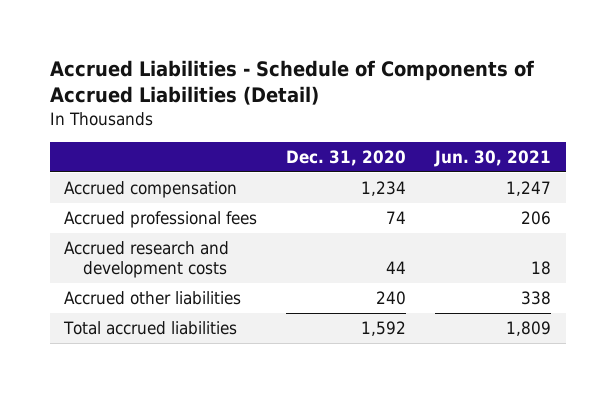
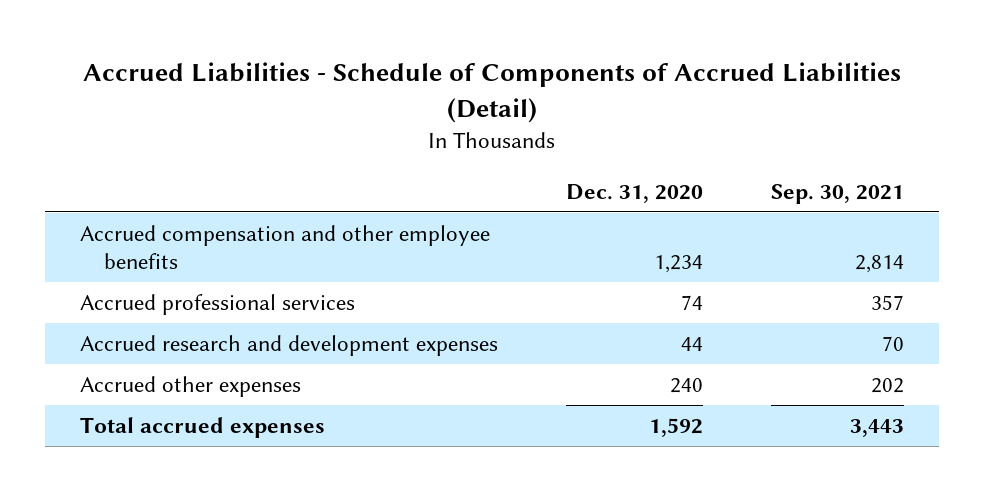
[434,149,552,167] Jun. 30, 2021 -> none
none -> [771,183,905,204] Sep. 30, 2021
[64,181,238,199] Accrued compensation -> [79,224,490,269] Accrued compensation and other employee benefits
[64,211,258,229] Accrued professional fees -> [79,293,355,315] Accrued professional services
[64,241,230,278] Accrued research and development costs -> [79,334,498,356] Accrued research and development expenses
[64,291,242,306] Accrued other liabilities -> [79,375,301,397] Accrued other expenses
[63,321,238,336] Total accrued liabilities -> [79,416,325,438] Total accrued expenses

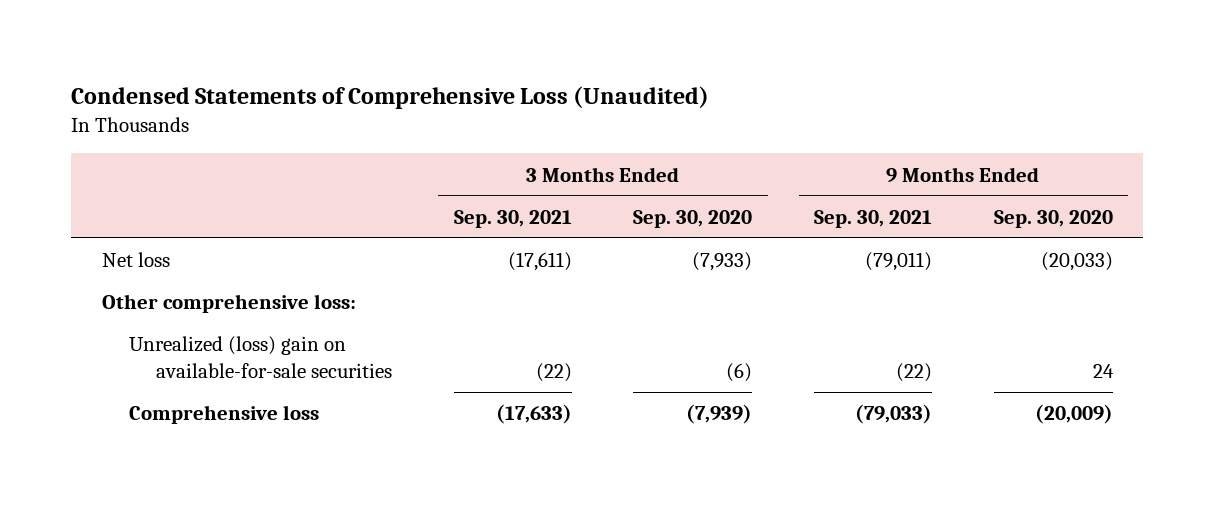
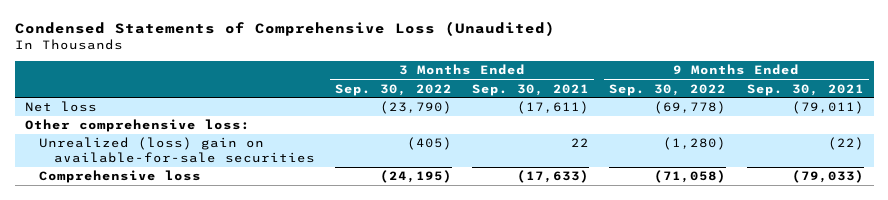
[633,209,753,228] Sep. 30, 2020 -> none
[993,209,1113,228] Sep. 30, 2020 -> none
none -> [335,83,453,96] Sep. 30, 2022
none -> [609,83,727,96] Sep. 30, 2022
[535,363,572,383] (22) -> [571,138,590,148] 22

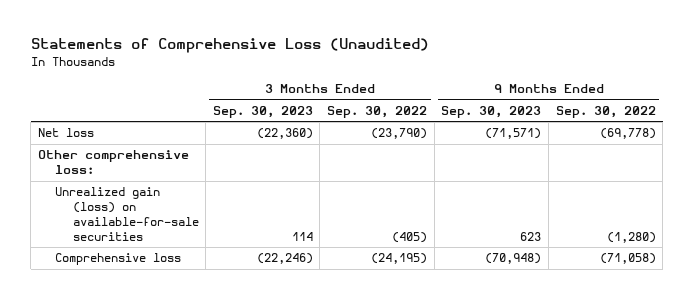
[14,21,555,37] Condensed Statements of Comprehensive Loss (Unaudited) -> [30,38,429,54] Statements of Comprehensive Loss (Unaudited)
[472,83,590,96] Sep. 30, 2021 -> none
[746,83,864,96] Sep. 30, 2021 -> none
none -> [212,105,313,118] Sep. 30, 2023
none -> [441,105,542,118] Sep. 30, 2023
[39,137,316,164] Unrealized (loss) gain on available-for-sale securities -> [55,187,199,241] Unrealized gain (loss) on available-for-sale securities

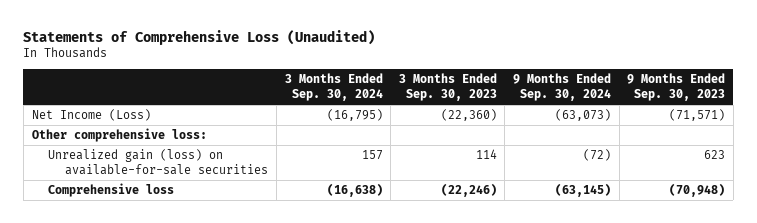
[327,105,428,118] Sep. 30, 2022 -> none
[555,105,656,118] Sep. 30, 2022 -> none
none -> [284,73,383,102] 3 Months Ended Sep. 30, 2024
none -> [513,73,612,102] 9 Months Ended Sep. 30, 2024
[37,128,94,138] Net loss -> [31,109,151,122] Net Income (Loss)

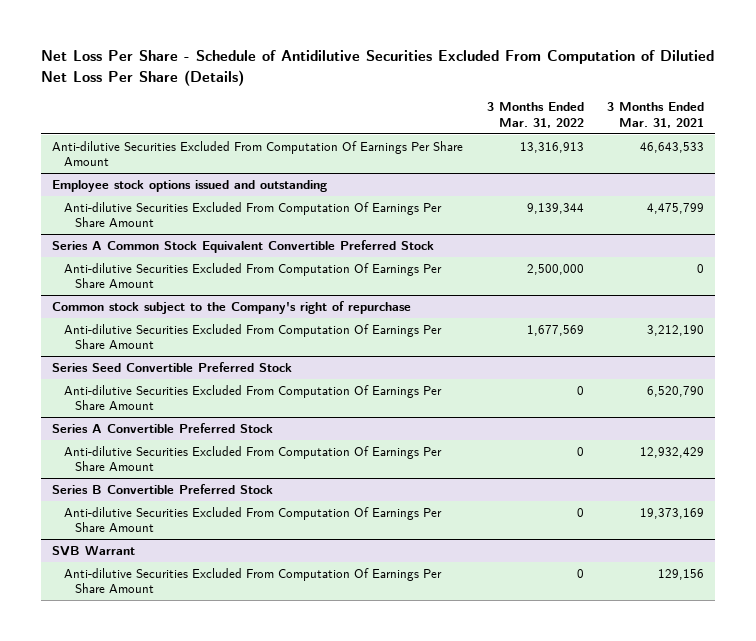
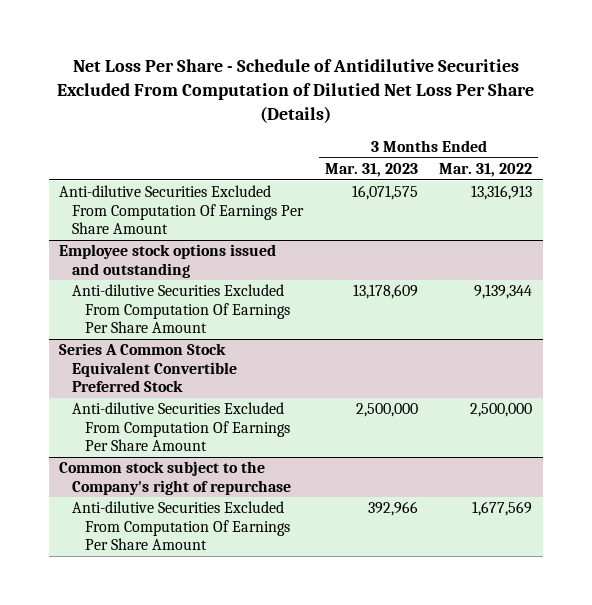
[606,102,704,128] 3 Months Ended Mar. 31, 2021 -> none
none -> [324,162,418,177] Mar. 31, 2023
[52,362,293,373] Series Seed Convertible Preferred Stock -> none
[63,385,442,411] Anti-dilutive Securities Excluded From Computation Of Earnings Per Share Amount -> none
[52,423,274,434] Series A Convertible Preferred Stock -> none
[63,446,442,472] Anti-dilutive Securities Excluded From Computation Of Earnings Per Share Amount -> none
[52,484,274,495] Series B Convertible Preferred Stock -> none
[63,507,442,533] Anti-dilutive Securities Excluded From Computation Of Earnings Per Share Amount -> none
[52,546,136,557] SVB Warrant -> none
[63,568,442,594] Anti-dilutive Securities Excluded From Computation Of Earnings Per Share Amount -> none

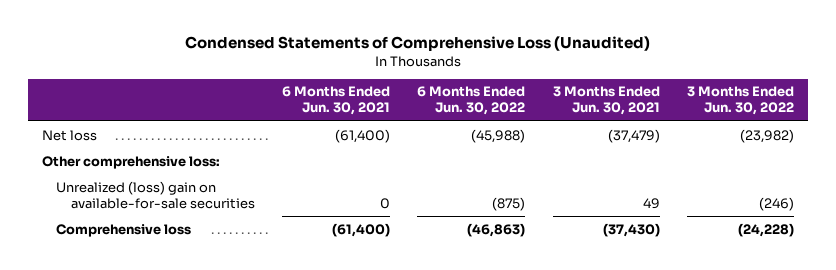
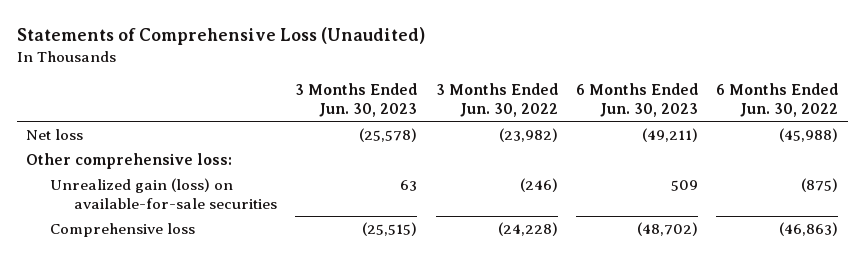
[185,36,651,52] Condensed Statements of Comprehensive Loss (Unaudited) -> [16,26,425,45] Statements of Comprehensive Loss (Unaudited)
[281,86,390,116] 6 Months Ended Jun. 30, 2021 -> none
[552,86,660,116] 3 Months Ended Jun. 30, 2021 -> none
none -> [295,82,418,118] 3 Months Ended Jun. 30, 2023
none -> [576,82,699,118] 6 Months Ended Jun. 30, 2023
[56,180,255,209] Unrealized (loss) gain on available-for-sale securities -> [50,177,278,210] Unrealized gain (loss) on available-for-sale securities

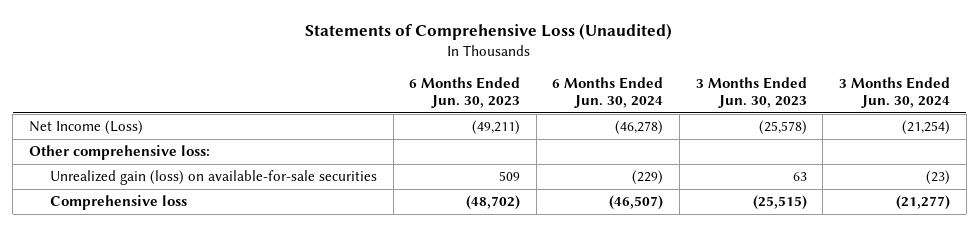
[435,82,558,118] 3 Months Ended Jun. 30, 2022 -> none
[716,82,839,118] 6 Months Ended Jun. 30, 2022 -> none
none -> [552,76,664,109] 6 Months Ended Jun. 30, 2024
none -> [838,76,950,109] 3 Months Ended Jun. 30, 2024
[26,128,84,140] Net loss -> [28,120,143,136] Net Income (Loss)

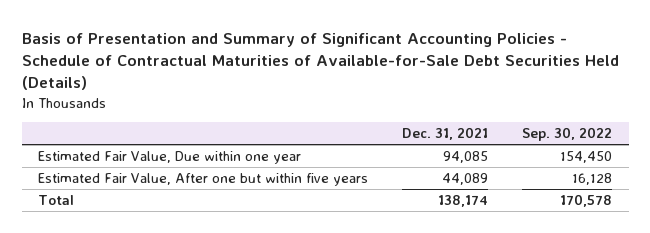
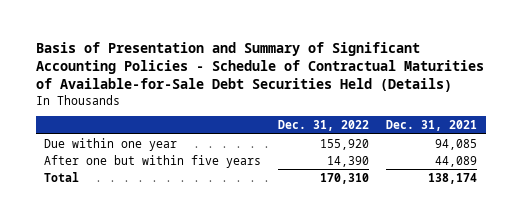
[521,127,612,142] Sep. 30, 2022 -> none
none -> [278,120,370,132] Dec. 31, 2022
[38,150,302,164] Estimated Fair Value, Due within one year -> [44,137,178,151] Due within one year
[38,172,369,186] Estimated Fair Value, After one but within five years -> [44,154,262,168] After one but within five years

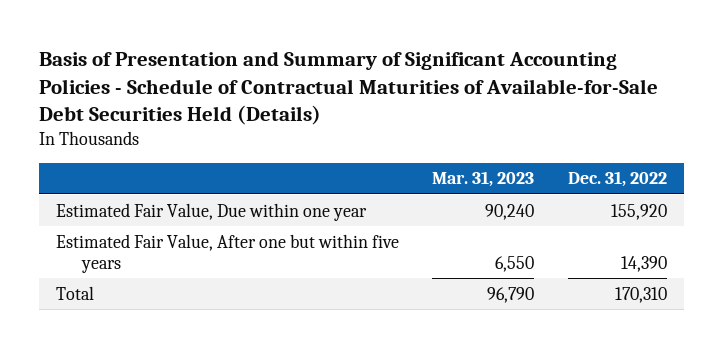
[386,120,478,132] Dec. 31, 2021 -> none
none -> [432,171,535,188] Mar. 31, 2023
[44,137,178,151] Due within one year -> [55,202,367,221] Estimated Fair Value, Due within one year
[44,154,262,168] After one but within five years -> [55,233,399,273] Estimated Fair Value, After one but within five years

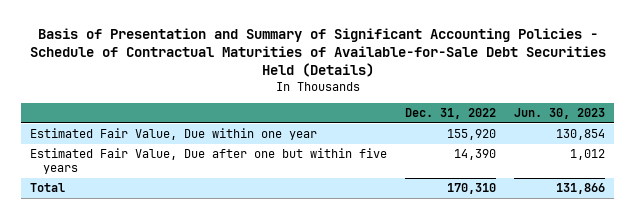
[432,171,535,188] Mar. 31, 2023 -> none
none -> [514,107,606,119] Jun. 30, 2023
[55,233,399,273] Estimated Fair Value, After one but within five years -> [30,148,388,174] Estimated Fair Value, Due after one but within five years

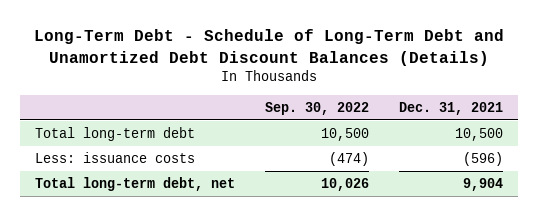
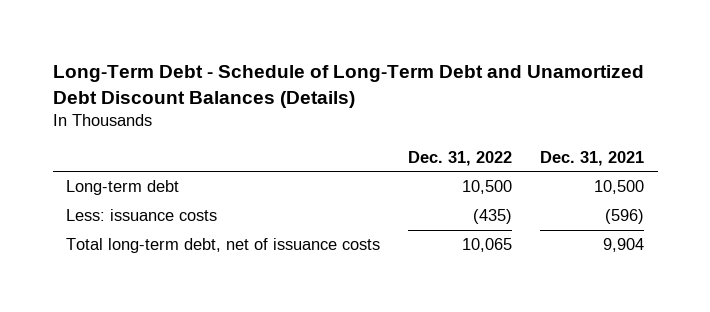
[264,101,369,115] Sep. 30, 2022 -> none
none -> [408,150,513,166] Dec. 31, 2022
[34,127,195,142] Total long-term debt -> [66,179,180,195] Long-term debt
[34,177,235,192] Total long-term debt, net -> [66,237,381,253] Total long-term debt, net of issuance costs

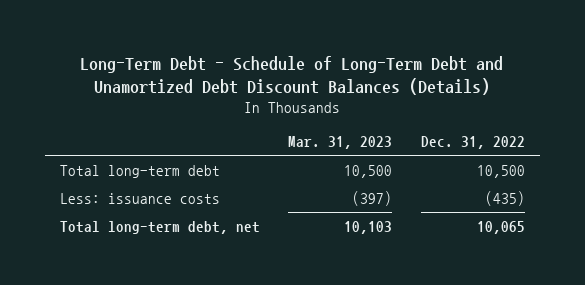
[539,150,644,166] Dec. 31, 2021 -> none
none -> [288,136,393,150] Mar. 31, 2023
[66,179,180,195] Long-term debt -> [59,164,220,178] Total long-term debt
[66,237,381,253] Total long-term debt, net of issuance costs -> [59,220,260,234] Total long-term debt, net

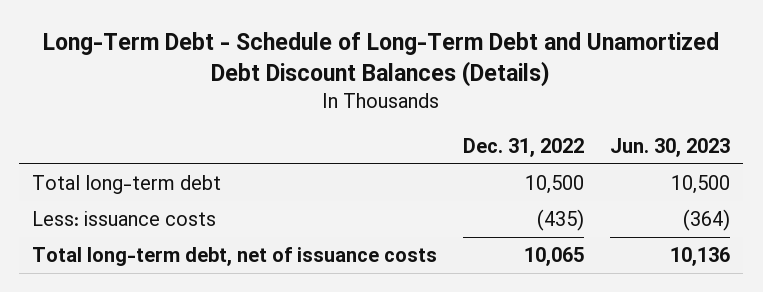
[288,136,393,150] Mar. 31, 2023 -> none
none -> [610,137,731,157] Jun. 30, 2023
[59,220,260,234] Total long-term debt, net -> [32,247,438,267] Total long-term debt, net of issuance costs

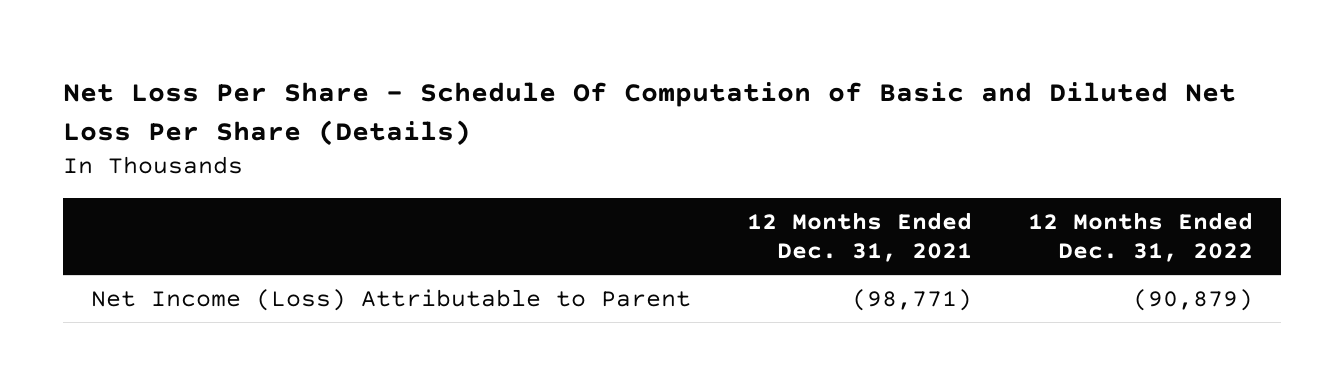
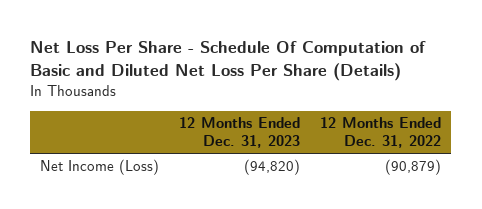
[746,211,972,263] 12 Months Ended Dec. 31, 2021 -> none
none -> [179,117,301,149] 12 Months Ended Dec. 31, 2023
[90,288,691,311] Net Income (Loss) Attributable to Parent -> [40,159,160,176] Net Income (Loss)

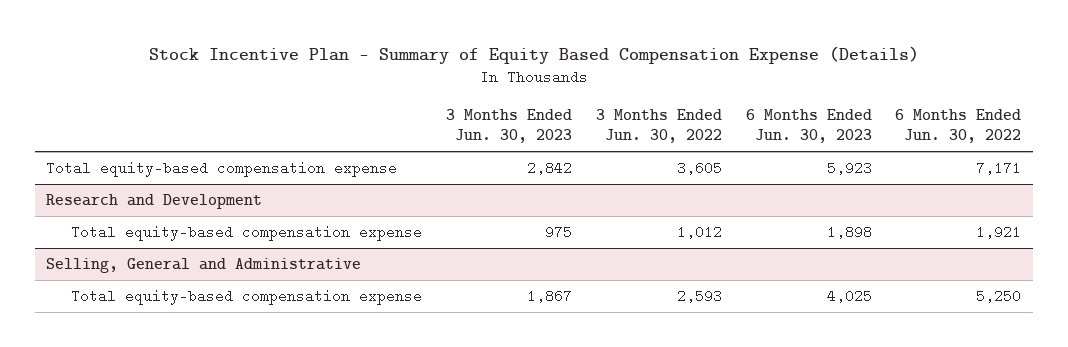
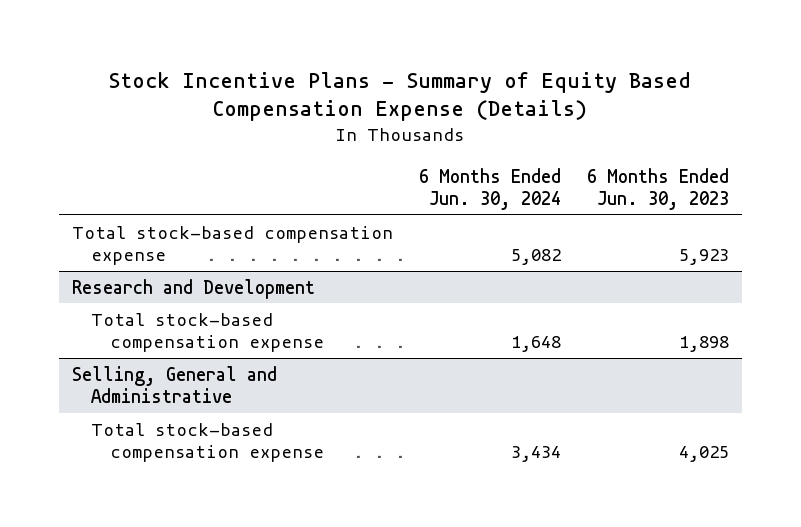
[148,46,919,65] Stock Incentive Plan - Summary of Equity Based Compensation Expense (Details) -> [108,71,692,122] Stock Incentive Plans - Summary of Equity Based Compensation Expense (Details)
[446,108,573,144] 3 Months Ended Jun. 30, 2023 -> none
[595,108,722,144] 3 Months Ended Jun. 30, 2022 -> none
[895,108,1022,144] 6 Months Ended Jun. 30, 2022 -> none
none -> [418,167,561,210] 6 Months Ended Jun. 30, 2024
[46,161,398,178] Total equity-based compensation expense -> [72,225,394,265] Total stock-based compensation expense
[71,225,423,242] Total equity-based compensation expense -> [91,312,325,352] Total stock-based compensation expense
[71,289,423,306] Total equity-based compensation expense -> [91,422,325,462] Total stock-based compensation expense

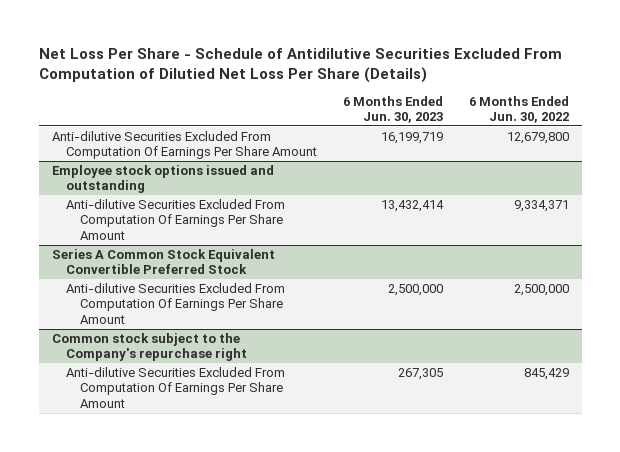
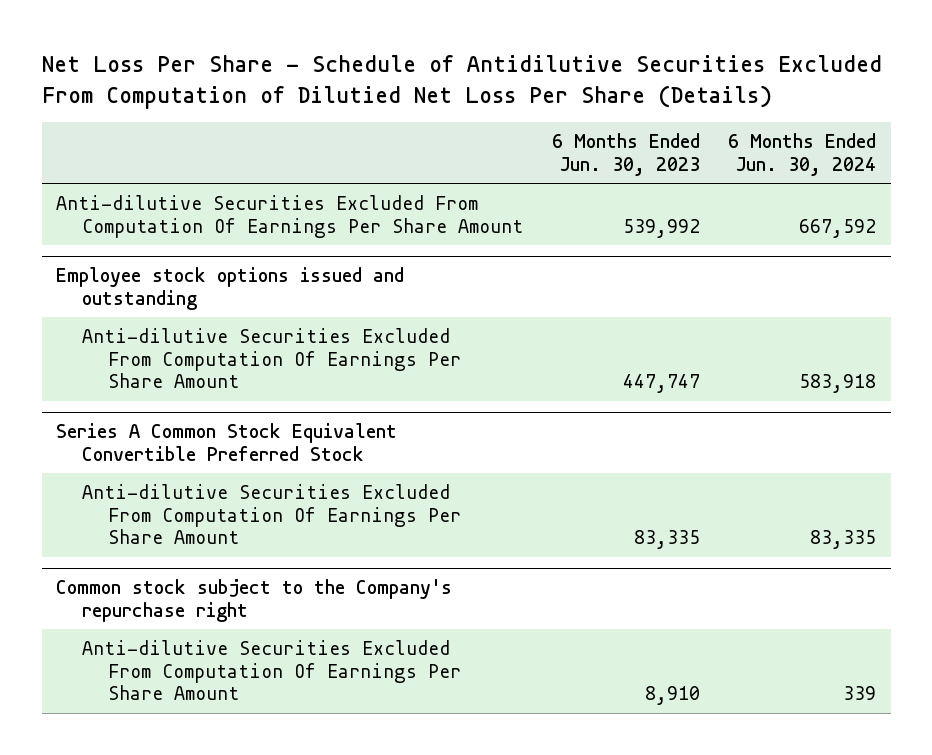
[468,95,569,123] 6 Months Ended Jun. 30, 2022 -> none
none -> [728,132,877,176] 6 Months Ended Jun. 30, 2024
[380,131,443,144] 16,199,719 -> [622,218,700,238] 539,992
[380,199,444,212] 13,432,414 -> [622,374,700,394] 447,747
[387,283,443,296] 2,500,000 -> [633,530,700,550] 83,335
[397,367,443,380] 267,305 -> [644,686,700,706] 8,910

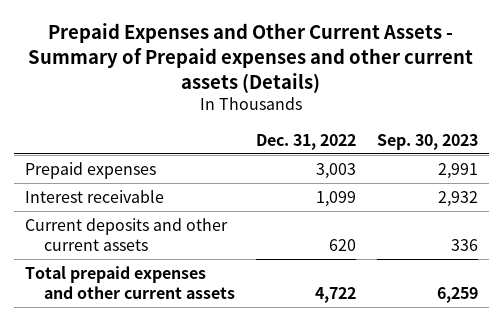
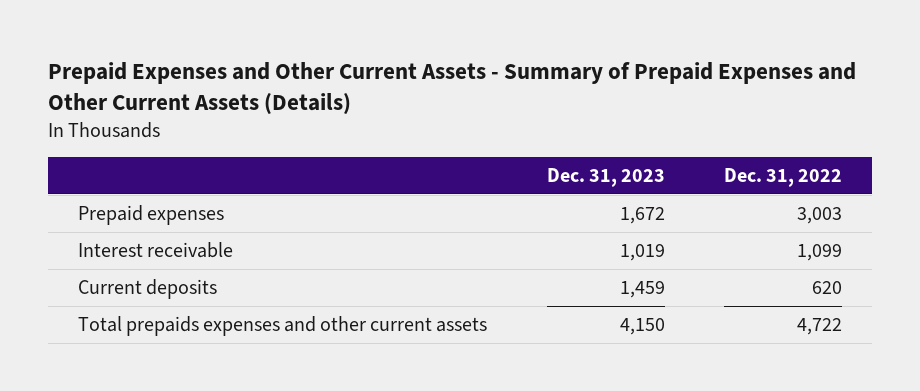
[28,23,474,93] Prepaid Expenses and Other Current Assets - Summary of Prepaid expenses and other current assets (Details) -> [48,62,857,116] Prepaid Expenses and Other Current Assets - Summary of Prepaid Expenses and Other Current Assets (Details)
[377,133,479,150] Sep. 30, 2023 -> none
none -> [546,167,665,187] Dec. 31, 2023
[24,217,228,252] Current deposits and other current assets -> [78,278,218,299] Current deposits
[24,265,236,300] Total prepaid expenses and other current assets -> [78,315,488,336] Total prepaids expenses and other current assets

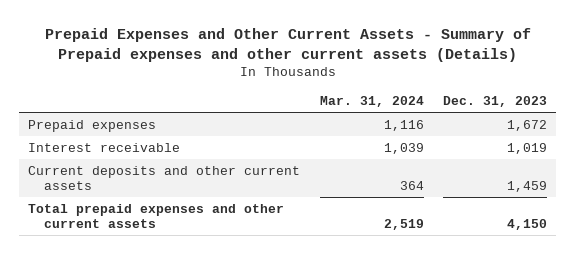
[48,62,857,116] Prepaid Expenses and Other Current Assets - Summary of Prepaid Expenses and Other Current Assets (Details) -> [44,27,531,62] Prepaid Expenses and Other Current Assets - Summary of Prepaid expenses and other current assets (Details)
[724,167,843,187] Dec. 31, 2022 -> none
none -> [319,95,424,107] Mar. 31, 2024
[78,278,218,299] Current deposits -> [28,165,301,190] Current deposits and other current assets
[78,315,488,336] Total prepaids expenses and other current assets -> [28,203,285,228] Total prepaid expenses and other current assets

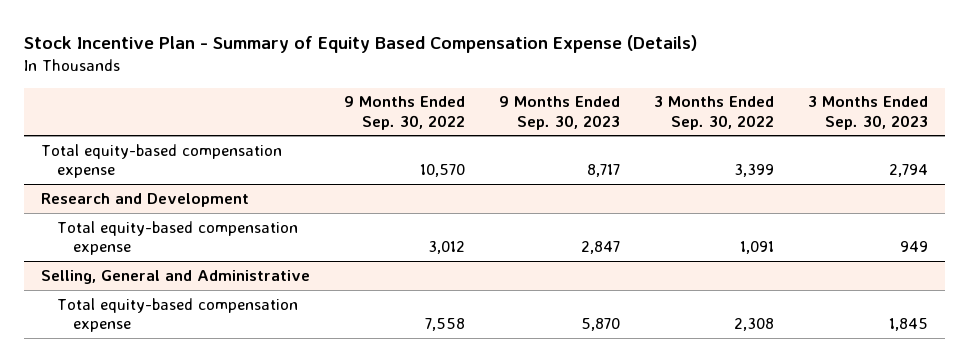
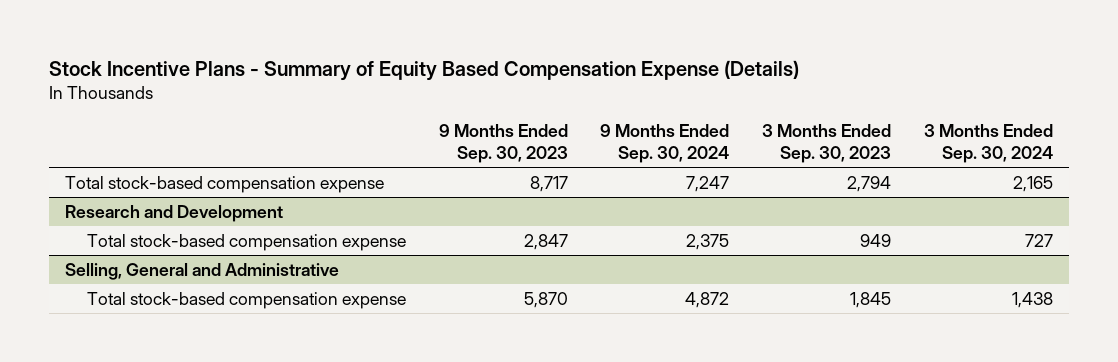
[24,35,698,54] Stock Incentive Plan - Summary of Equity Based Compensation Expense (Details) -> [48,59,799,81] Stock Incentive Plans - Summary of Equity Based Compensation Expense (Details)
[343,96,465,130] 9 Months Ended Sep. 30, 2022 -> none
[653,96,774,130] 3 Months Ended Sep. 30, 2022 -> none
none -> [600,124,730,164] 9 Months Ended Sep. 30, 2024
none -> [923,124,1053,164] 3 Months Ended Sep. 30, 2024
[41,143,283,178] Total equity-based compensation expense -> [65,175,385,193] Total stock-based compensation expense
[56,220,298,255] Total equity-based compensation expense -> [86,233,406,251] Total stock-based compensation expense
[56,297,298,332] Total equity-based compensation expense -> [86,291,406,309] Total stock-based compensation expense

